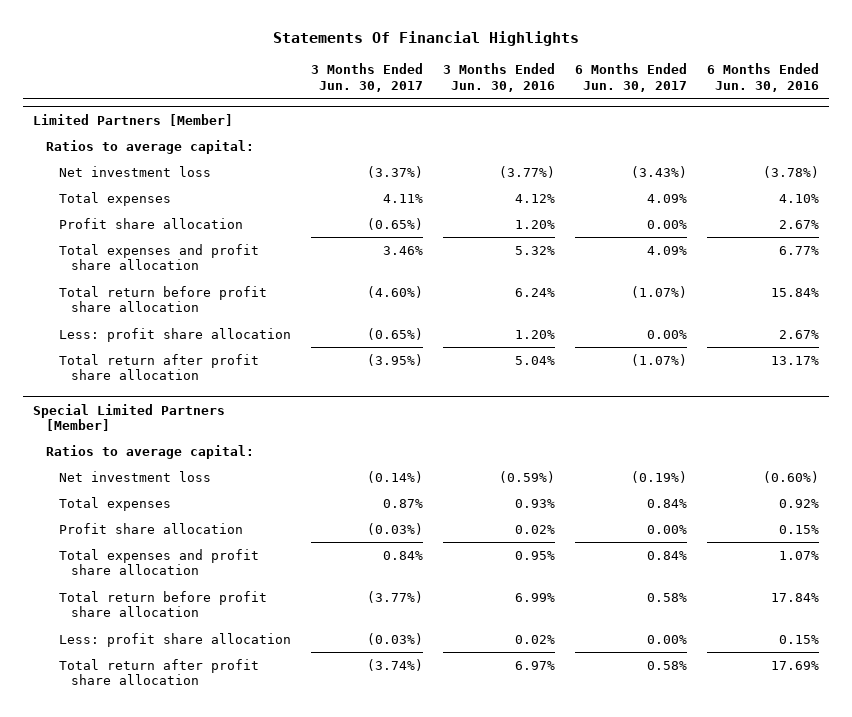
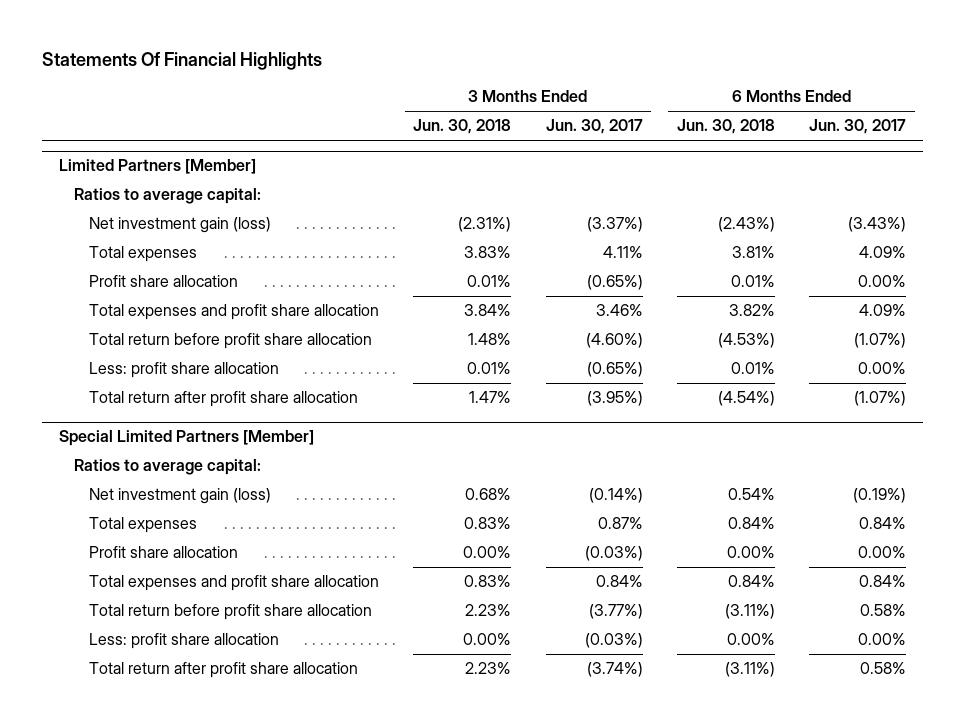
[442,63,555,92] 3 Months Ended Jun. 30, 2016 -> none
[706,63,819,92] 6 Months Ended Jun. 30, 2016 -> none
none -> [413,119,512,135] Jun. 30, 2018
none -> [676,119,775,135] Jun. 30, 2018
[58,165,211,177] Net investment loss -> [89,217,272,234] Net investment gain (loss)
[58,470,211,482] Net investment loss -> [89,488,272,505] Net investment gain (loss)

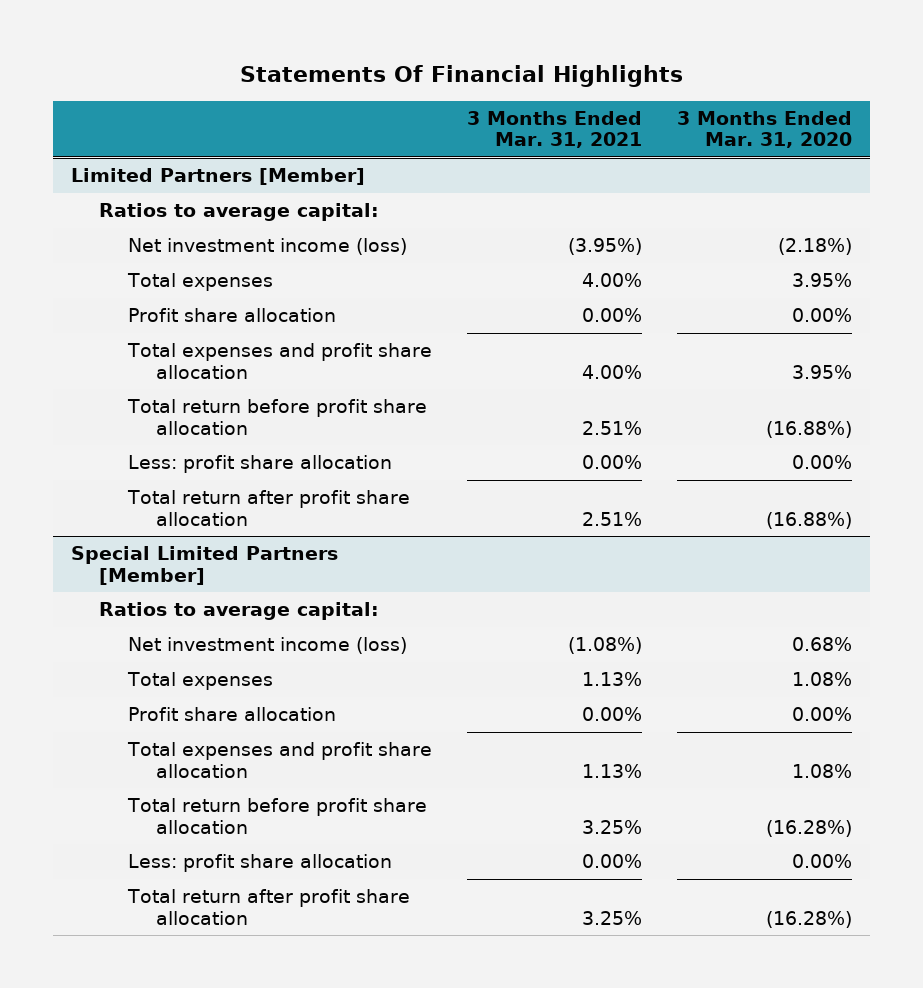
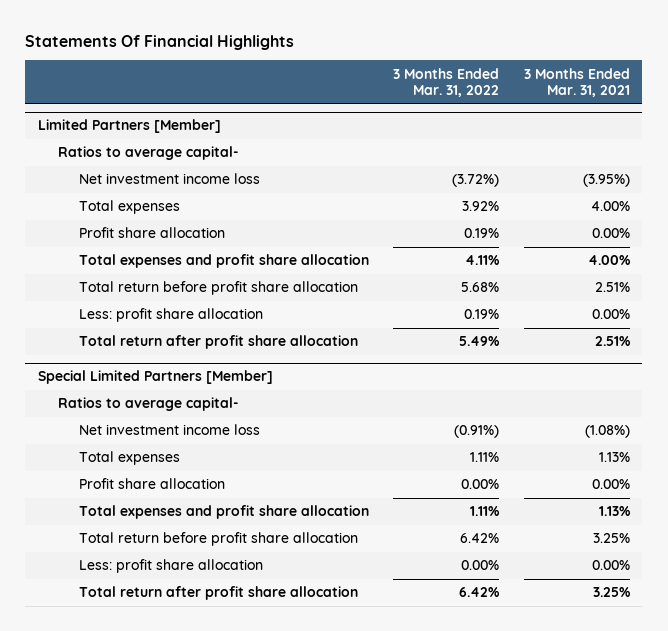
[677,110,853,149] 3 Months Ended Mar. 31, 2020 -> none
none -> [393,67,500,97] 3 Months Ended Mar. 31, 2022
[99,203,380,222] Ratios to average capital: -> [58,146,240,161] Ratios to average capital-
[127,238,407,256] Net investment income (loss) -> [78,173,260,185] Net investment income loss
[99,602,380,621] Ratios to average capital: -> [58,397,240,412] Ratios to average capital-
[127,637,407,655] Net investment income (loss) -> [78,424,260,436] Net investment income loss

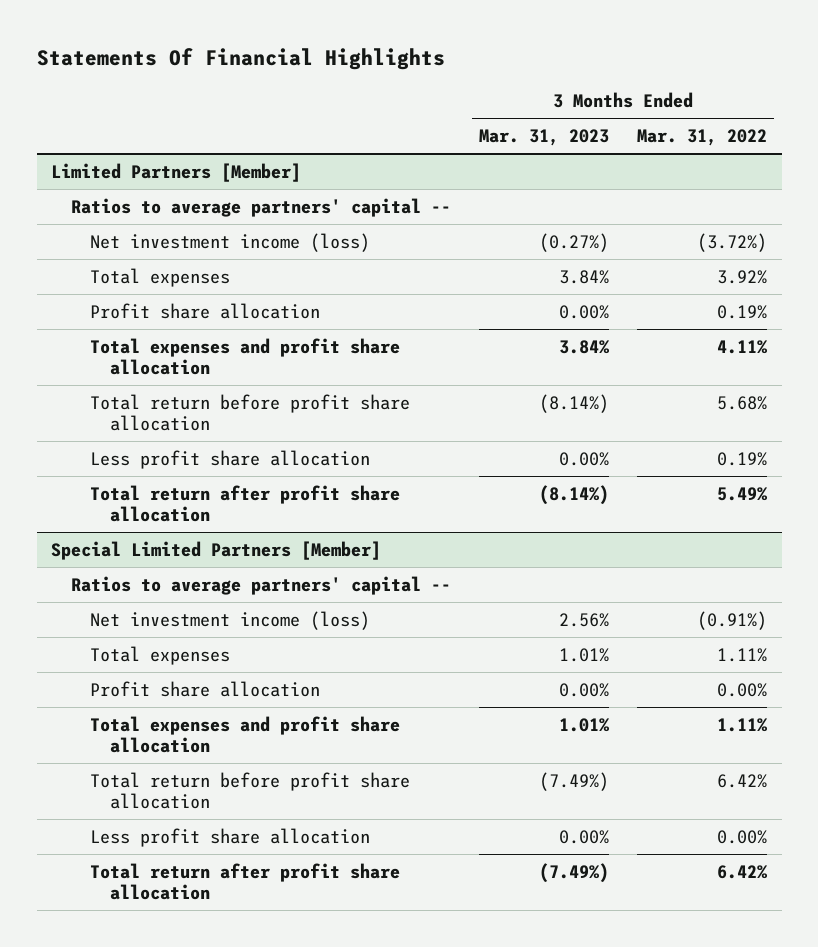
[524,67,631,97] 3 Months Ended Mar. 31, 2021 -> none
none -> [479,129,610,147] Mar. 31, 2023
[58,146,240,161] Ratios to average capital- -> [70,197,451,217] Ratios to average partners' capital --
[78,173,260,185] Net investment income loss -> [90,232,371,252] Net investment income (loss)
[78,308,263,323] Less: profit share allocation -> [90,449,371,469] Less profit share allocation
[58,397,240,412] Ratios to average capital- -> [70,575,451,595] Ratios to average partners' capital --
[78,424,260,436] Net investment income loss -> [90,610,371,630] Net investment income (loss)
[78,559,263,574] Less: profit share allocation -> [90,827,371,847] Less profit share allocation

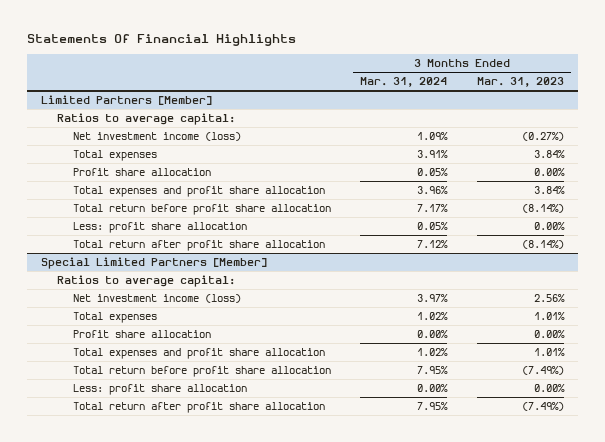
[637,129,768,147] Mar. 31, 2022 -> none
none -> [360,77,448,88] Mar. 31, 2024
[70,197,451,217] Ratios to average partners' capital -- -> [57,113,236,126] Ratios to average capital:
[90,449,371,469] Less profit share allocation -> [72,222,247,234] Less: profit share allocation
[70,575,451,595] Ratios to average partners' capital -- -> [57,275,236,288] Ratios to average capital:
[90,827,371,847] Less profit share allocation -> [72,384,247,396] Less: profit share allocation

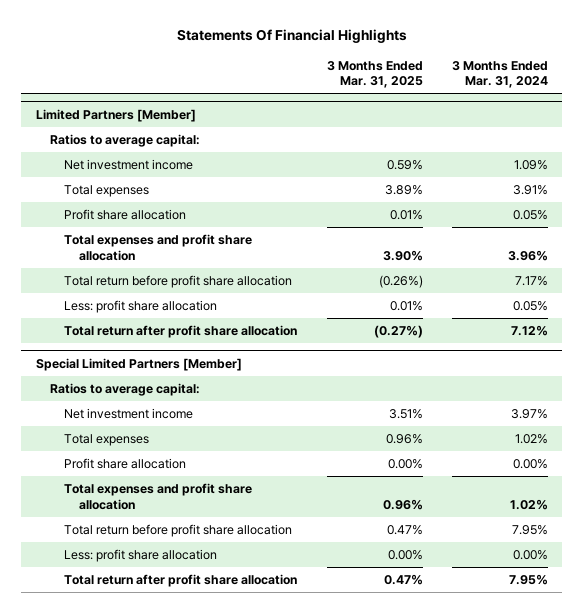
[476,77,564,88] Mar. 31, 2023 -> none
none -> [326,60,423,89] 3 Months Ended Mar. 31, 2025
[72,132,241,142] Net investment income (loss) -> [64,159,194,171] Net investment income
[72,294,241,304] Net investment income (loss) -> [64,408,194,420] Net investment income

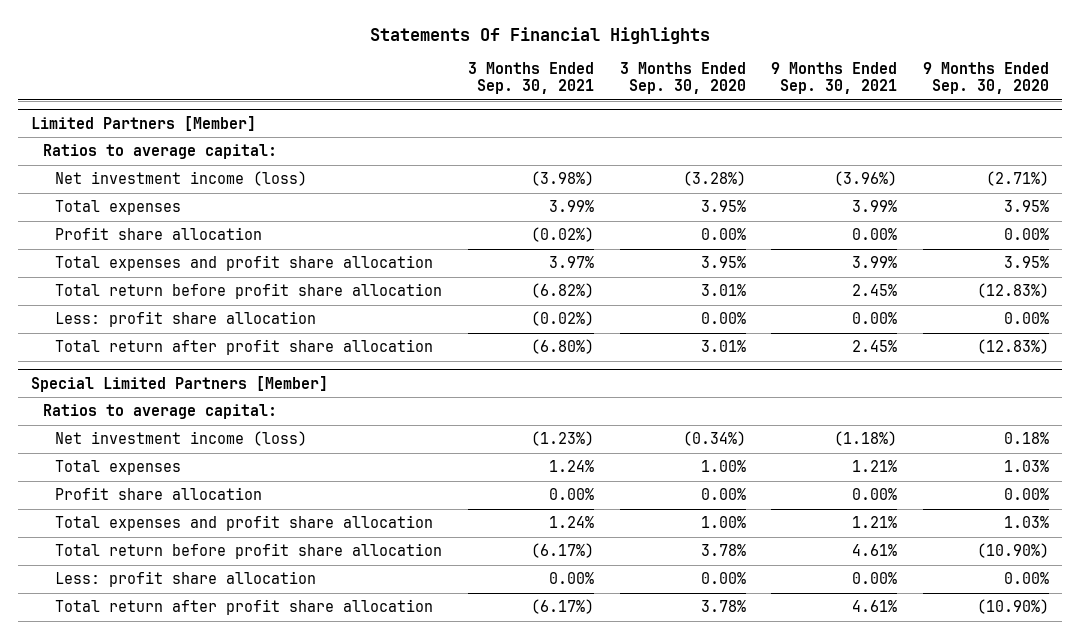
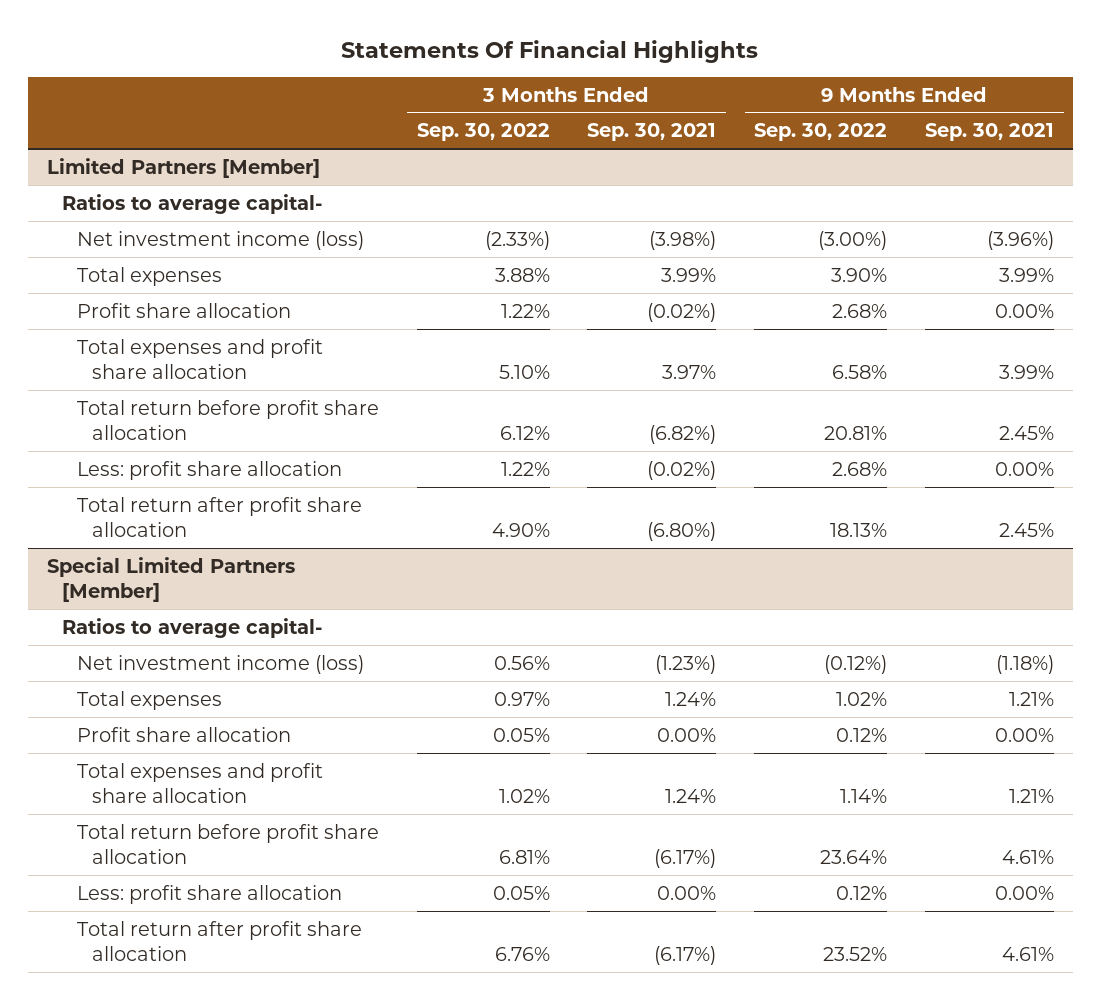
[619,62,746,95] 3 Months Ended Sep. 30, 2020 -> none
[923,62,1050,95] 9 Months Ended Sep. 30, 2020 -> none
none -> [416,123,550,142] Sep. 30, 2022
none -> [754,123,888,142] Sep. 30, 2022
[43,144,278,160] Ratios to average capital: -> [61,193,323,214] Ratios to average capital-
[43,404,278,420] Ratios to average capital: -> [61,617,323,638] Ratios to average capital-

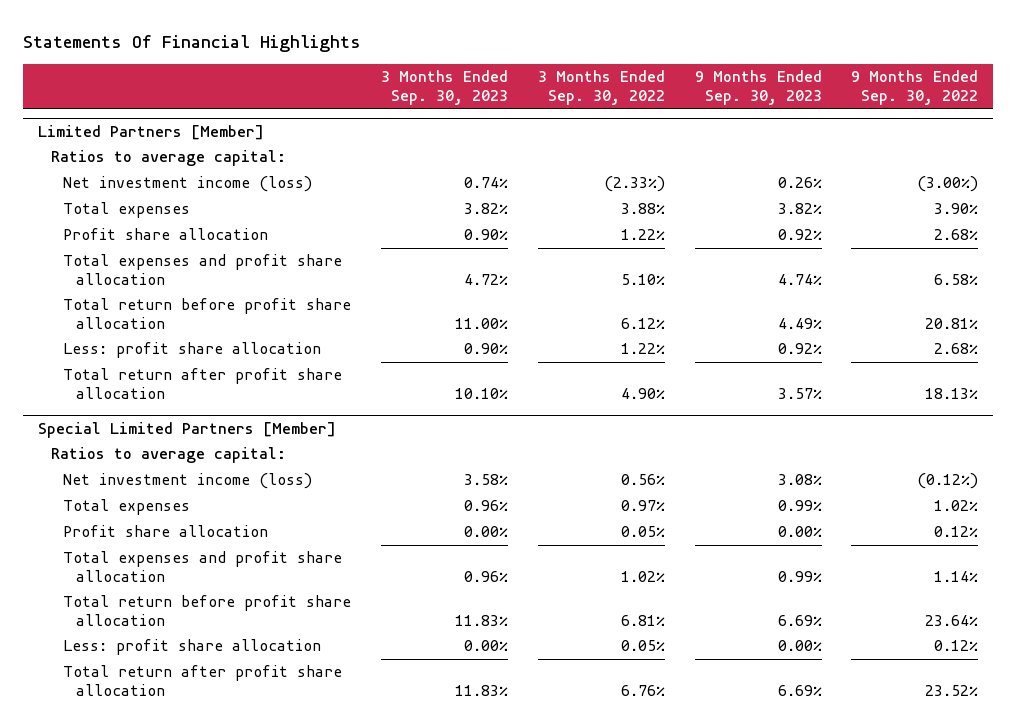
[587,123,717,142] Sep. 30, 2021 -> none
[925,123,1055,142] Sep. 30, 2021 -> none
none -> [381,70,509,105] 3 Months Ended Sep. 30, 2023
none -> [694,70,822,105] 9 Months Ended Sep. 30, 2023
[61,193,323,214] Ratios to average capital- -> [50,150,286,167] Ratios to average capital:
[61,617,323,638] Ratios to average capital- -> [50,447,286,464] Ratios to average capital:

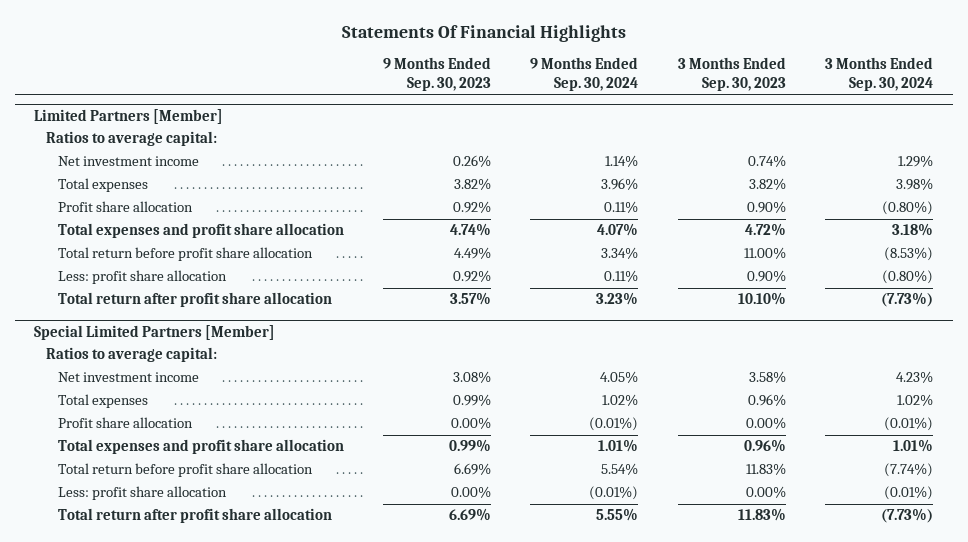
[537,70,665,105] 3 Months Ended Sep. 30, 2022 -> none
[851,70,979,105] 9 Months Ended Sep. 30, 2022 -> none
none -> [530,57,639,91] 9 Months Ended Sep. 30, 2024
none -> [825,57,934,91] 3 Months Ended Sep. 30, 2024
[63,176,313,193] Net investment income (loss) -> [57,156,199,167] Net investment income
[63,473,313,490] Net investment income (loss) -> [57,372,199,383] Net investment income

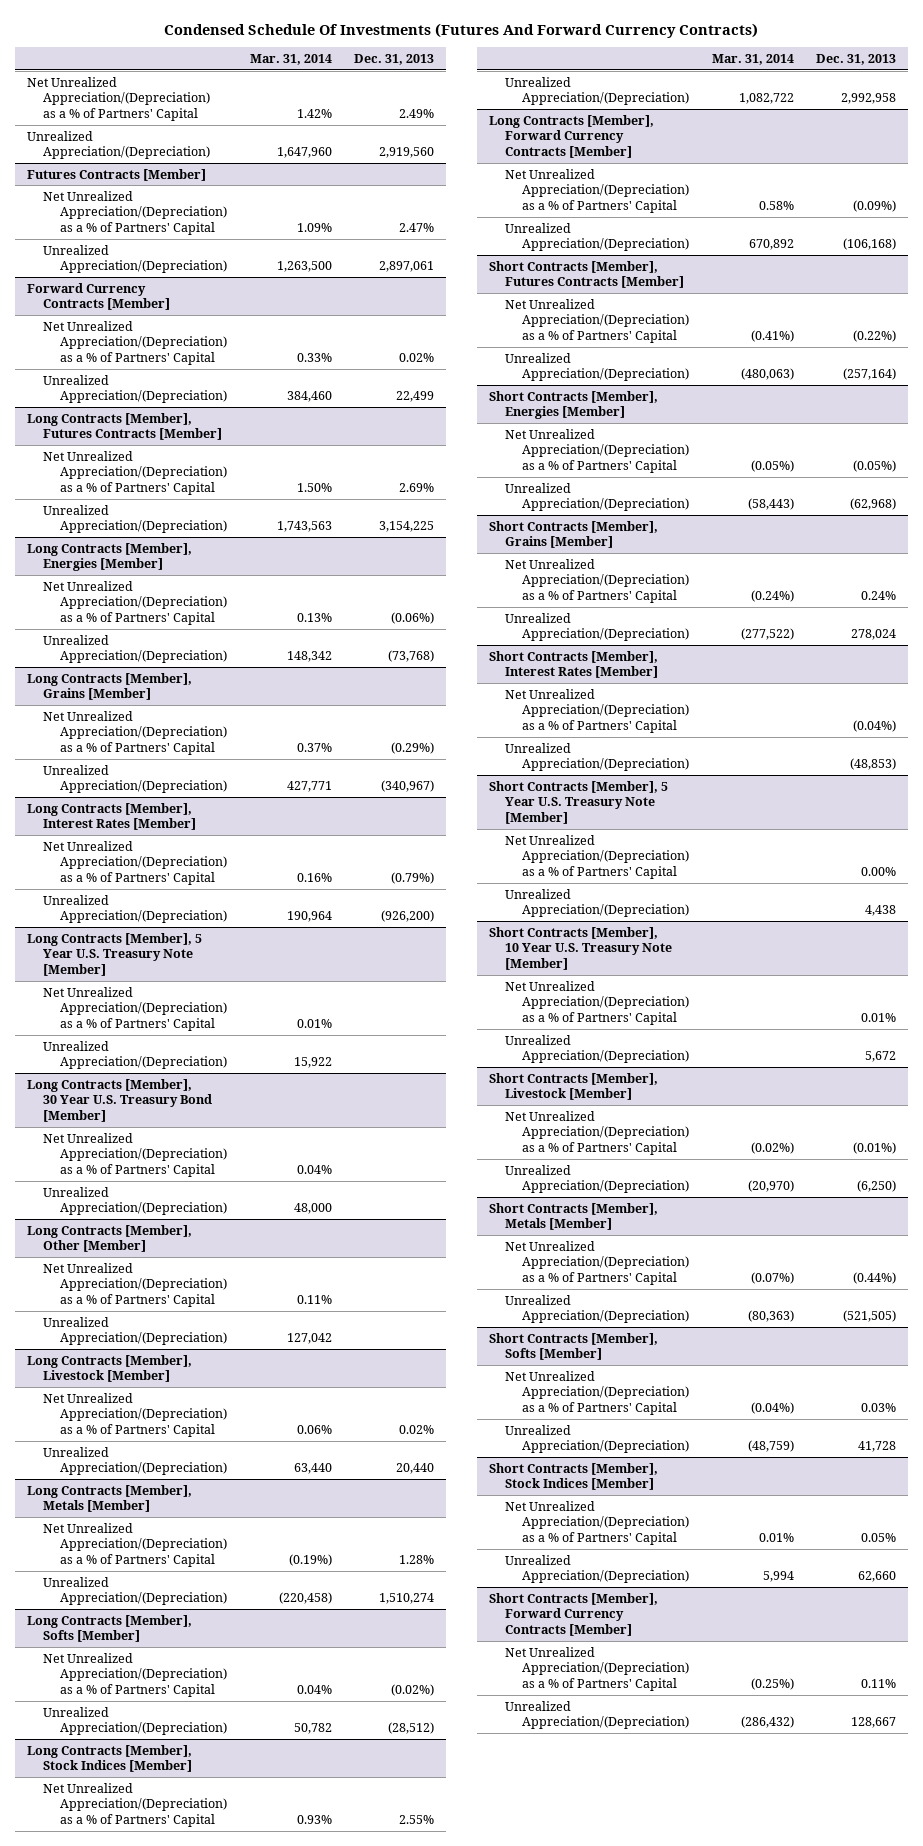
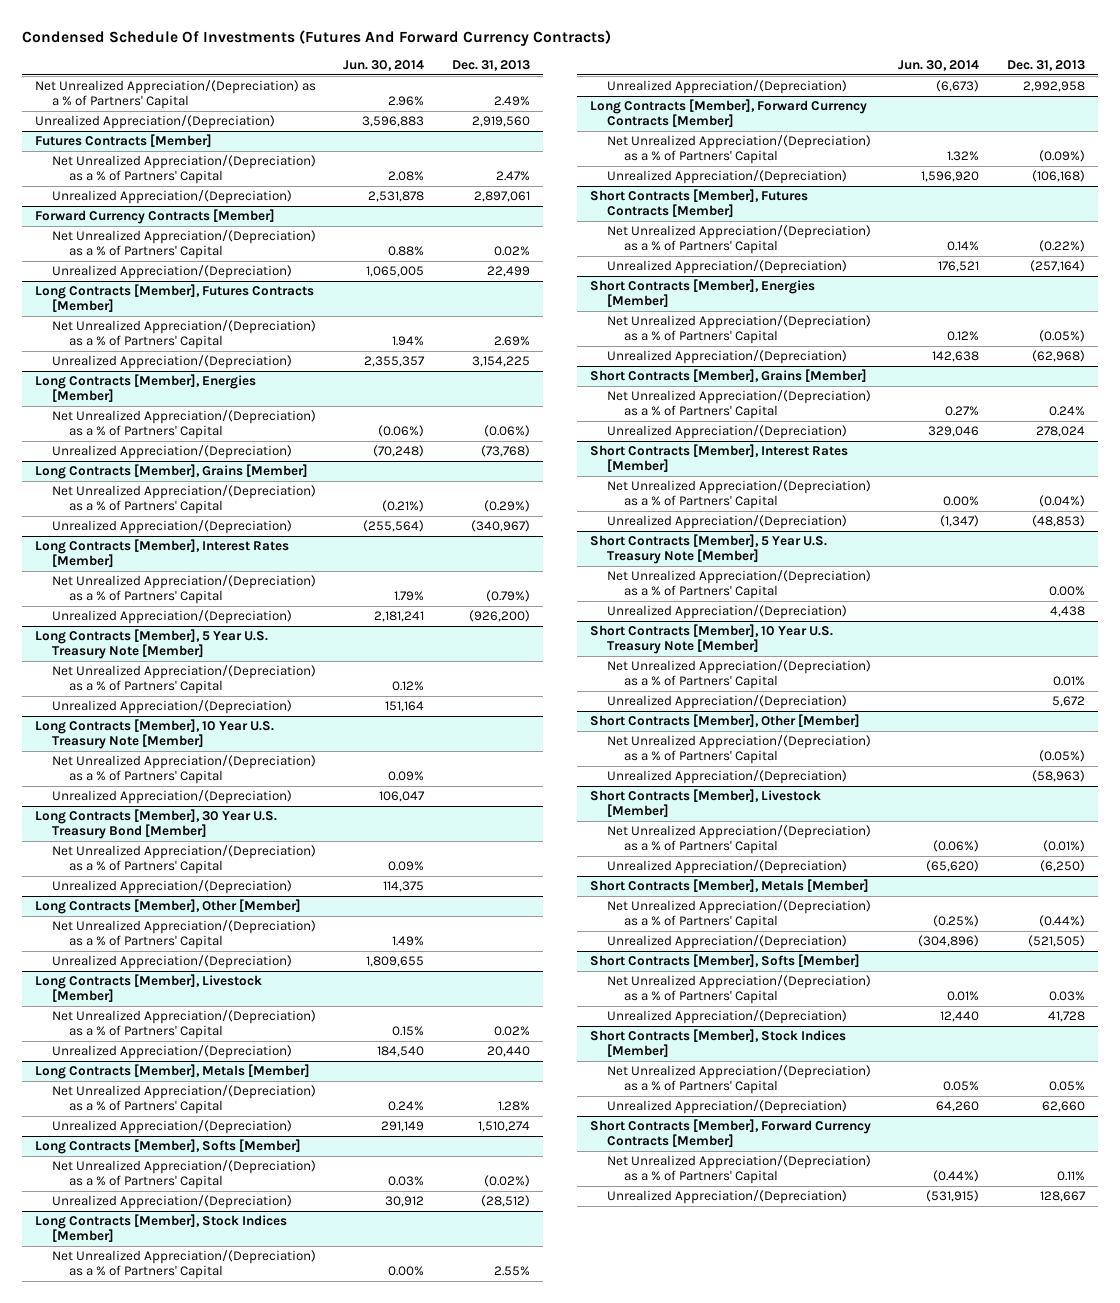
[249,54,332,66] Mar. 31, 2014 -> none
none -> [343,60,425,72] Jun. 30, 2014
none -> [35,718,275,750] Long Contracts [Member], 10 Year U.S. Treasury Note [Member]
none -> [51,754,316,785] Net Unrealized Appreciation/(Depreciation) as a % of Partners' Capital
none -> [51,789,292,804] Unrealized Appreciation/(Depreciation)
none -> [590,713,861,727] Short Contracts [Member], Other [Member]
none -> [606,734,871,765] Net Unrealized Appreciation/(Depreciation) as a % of Partners' Capital
none -> [606,769,847,784] Unrealized Appreciation/(Depreciation)

